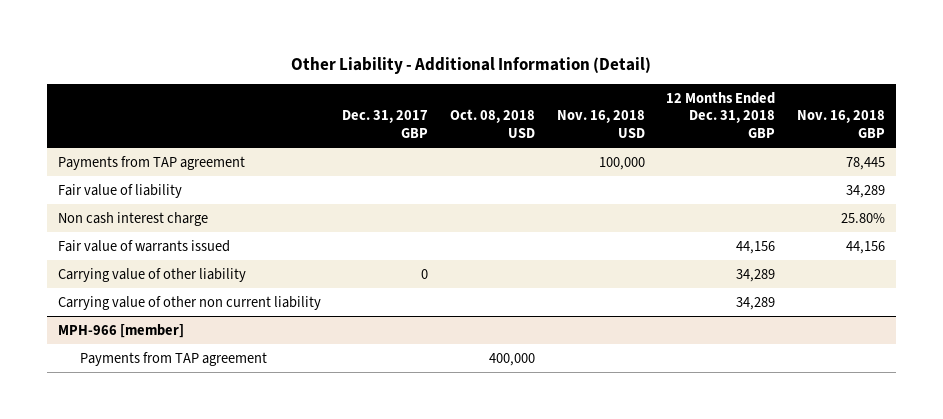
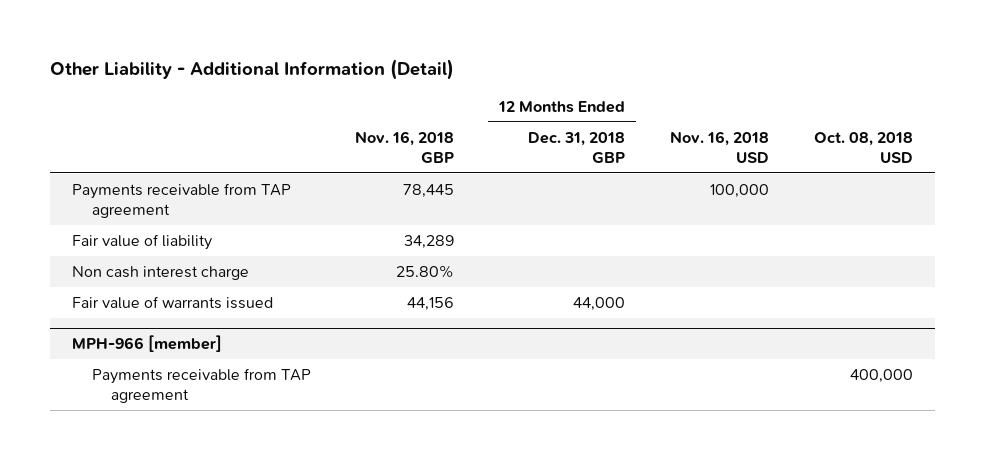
[342,110,429,138] Dec. 31, 2017 GBP -> none
[57,155,245,170] Payments from TAP agreement -> [72,182,292,218] Payments receivable from TAP agreement
[57,267,246,282] Carrying value of other liability -> none
[57,295,321,310] Carrying value of other non current liability -> none
[736,240,776,254] 44,156 -> [573,296,626,311] 44,000
[79,351,267,366] Payments from TAP agreement -> [91,367,311,403] Payments receivable from TAP agreement

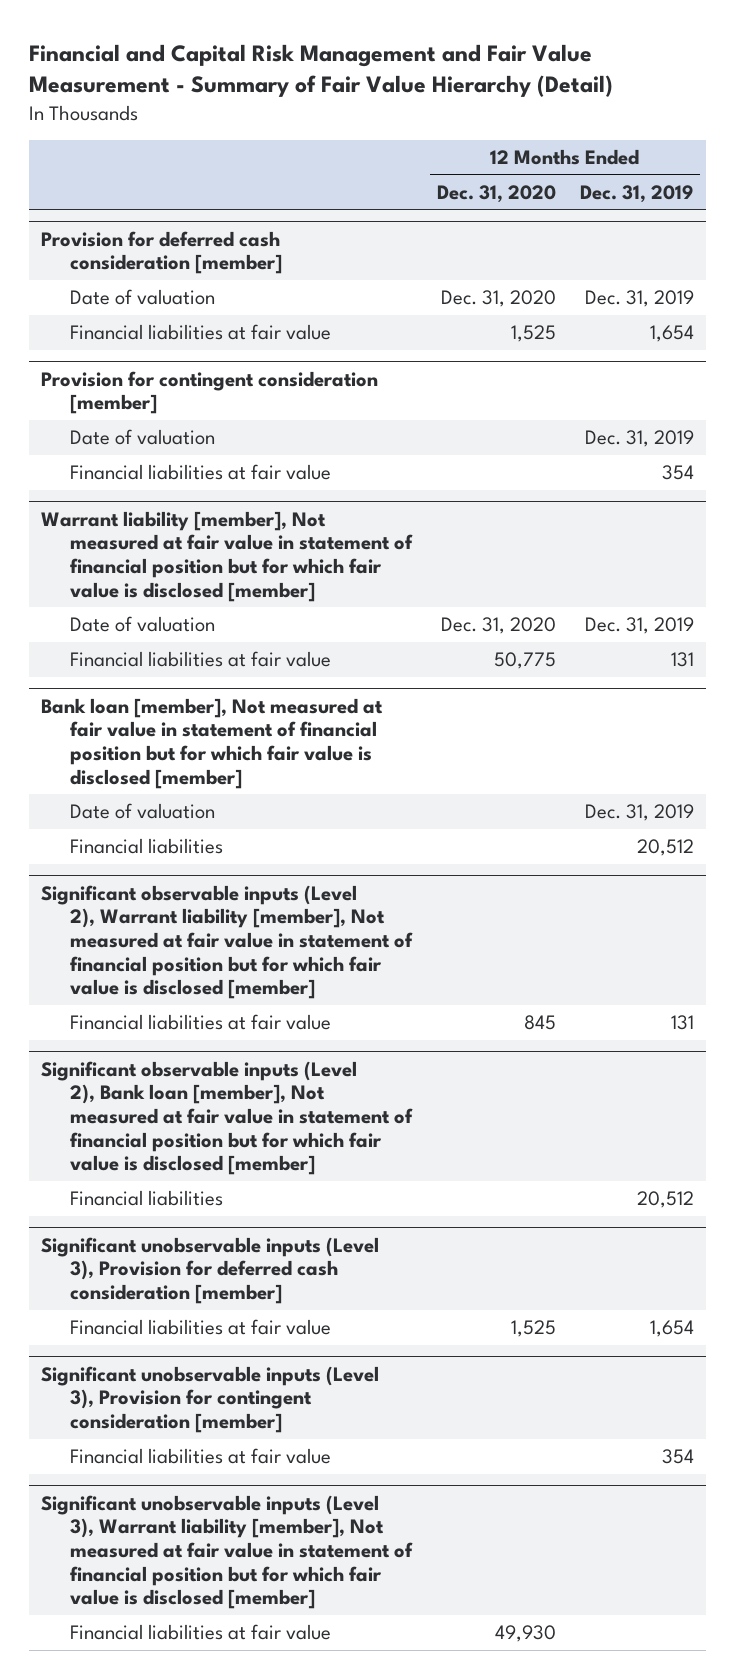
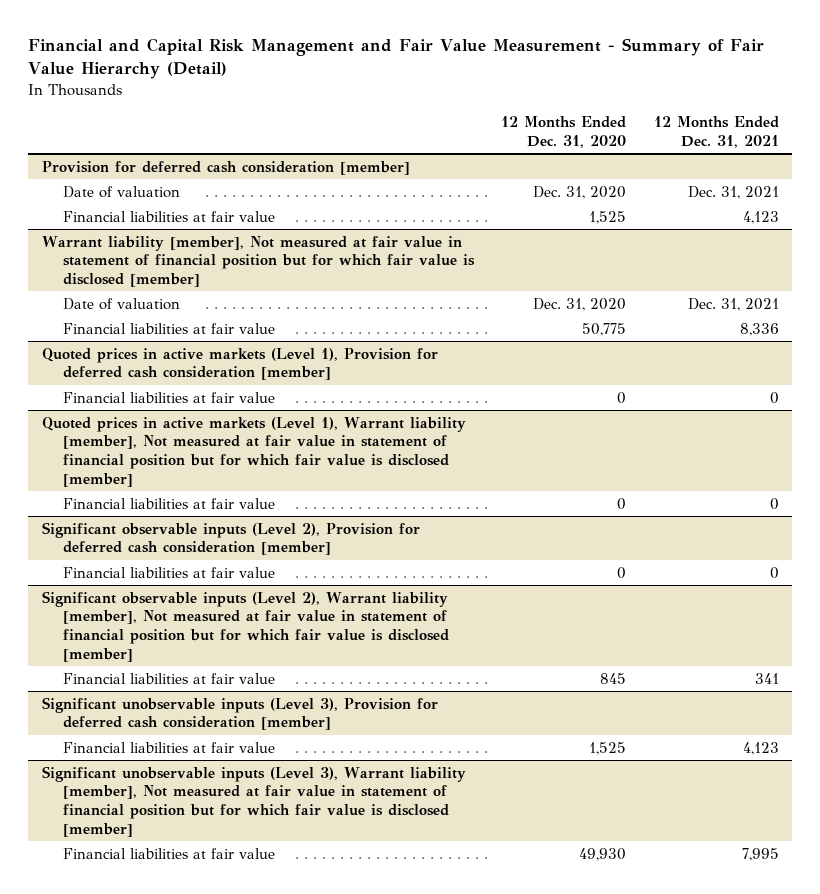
[580,184,695,203] Dec. 31, 2019 -> none
none -> [653,116,779,148] 12 Months Ended Dec. 31, 2021
[41,370,379,415] Provision for contingent consideration [member] -> none
[70,429,216,446] Date of valuation -> none
[70,464,332,481] Financial liabilities at fair value -> none
[70,803,216,820] Date of valuation -> none
[70,838,224,855] Financial liabilities -> none
none -> [41,347,438,381] Quoted prices in active markets (Level 1), Provision for deferred cash consideration [member]
none -> [62,391,275,403] Financial liabilities at fair value
[41,697,384,789] Bank loan [member], Not measured at fair value in statement of financial position but for which fair value is disclosed [member] -> [41,416,466,487] Quoted prices in active markets (Level 1), Warrant liability [member], Not measured at fair value in statement of financial position but for which fair value is disclosed [member]
none -> [62,497,275,509] Financial liabilities at fair value
none -> [41,521,420,556] Significant observable inputs (Level 2), Provision for deferred cash consideration [member]
none -> [62,566,275,578] Financial liabilities at fair value
[41,1060,414,1176] Significant observable inputs (Level 2), Bank loan [member], Not measured at fair value in statement of financial position but for which fair value is disclosed [member] -> none
[70,1190,224,1207] Financial liabilities -> none
[41,1365,380,1433] Significant unobservable inputs (Level 3), Provision for contingent consideration [member] -> none
[70,1448,332,1465] Financial liabilities at fair value -> none

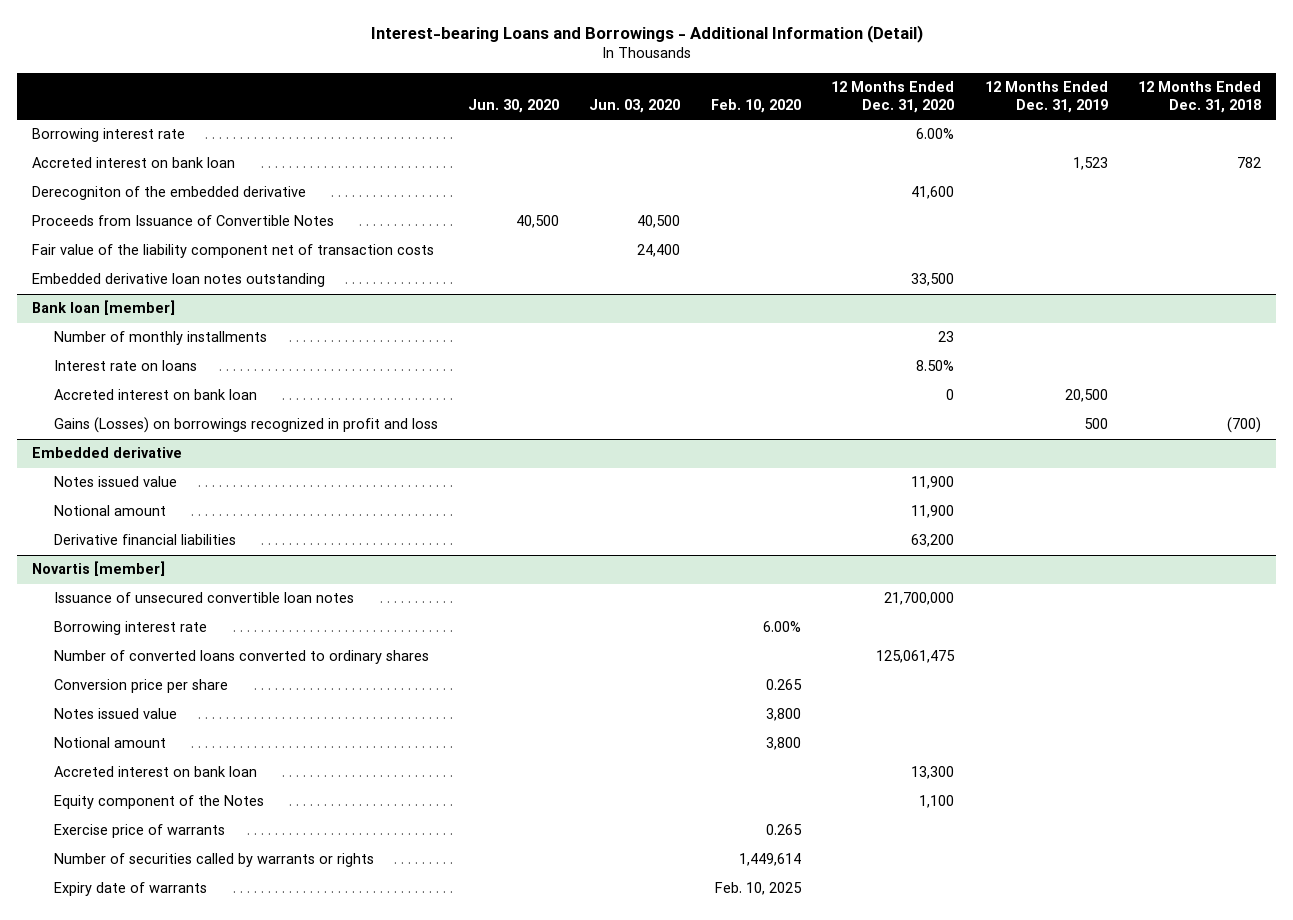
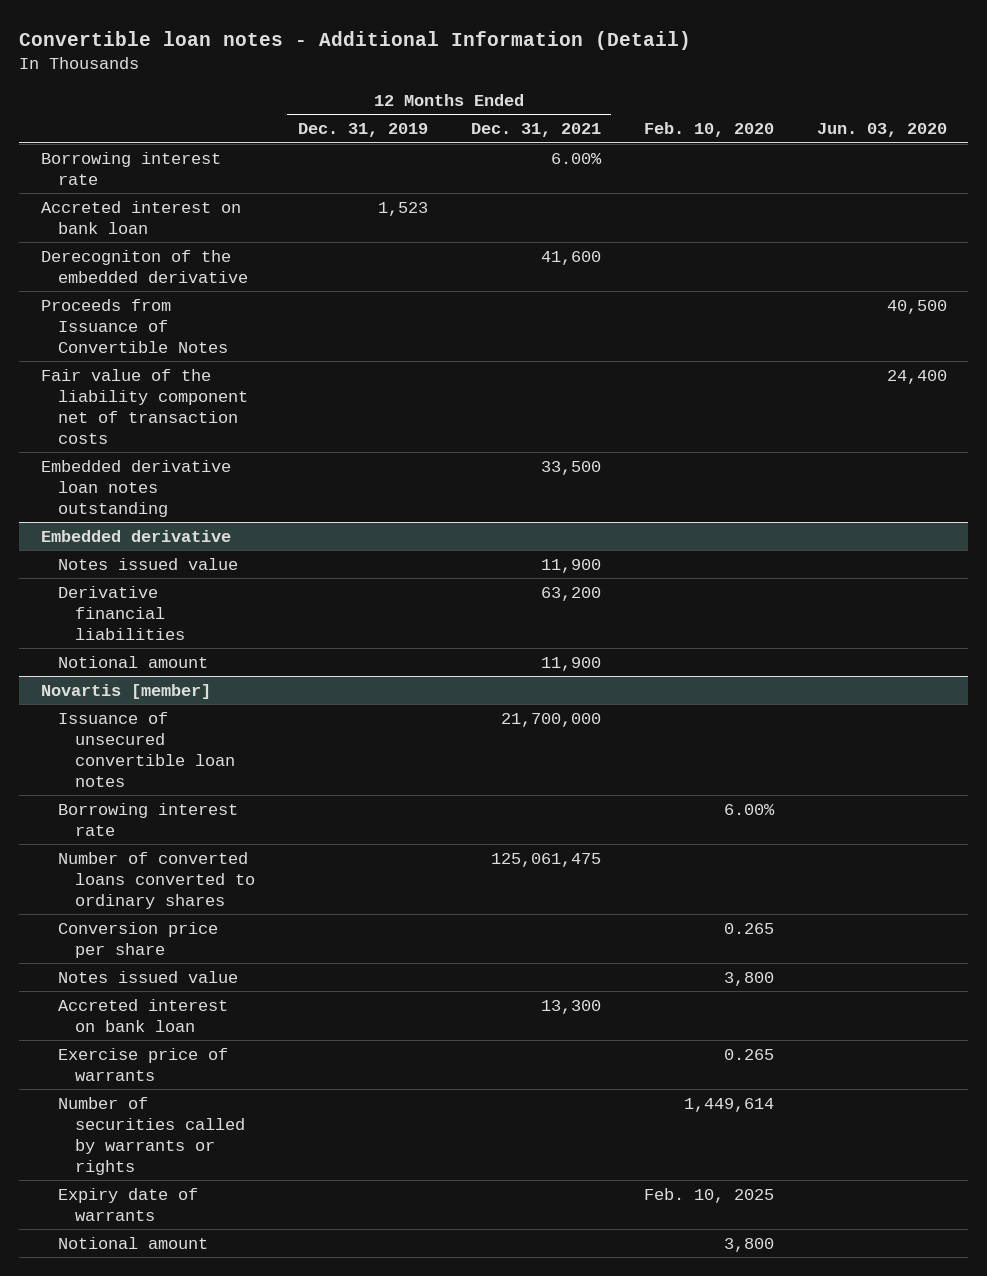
[370,25,923,44] Interest-bearing Loans and Borrowings - Additional Information (Detail) -> [19,31,692,51] Convertible loan notes - Additional Information (Detail)
[467,98,559,113] Jun. 30, 2020 -> none
[831,80,955,113] 12 Months Ended Dec. 31, 2020 -> none
[1138,80,1262,113] 12 Months Ended Dec. 31, 2018 -> none
none -> [470,123,601,138] Dec. 31, 2021
[32,300,176,316] Bank loan [member] -> none
[53,331,267,346] Number of monthly installments -> none
[53,360,197,372] Interest rate on loans -> none
[53,389,257,401] Accreted interest on bank loan -> none
[53,417,438,434] Gains (Losses) on borrowings recognized in profit and loss -> none
[53,505,166,517] Notional amount -> [57,655,208,668] Notional amount
[53,795,264,810] Equity component of the Notes -> none
[53,737,166,749] Notional amount -> [57,1236,208,1249] Notional amount

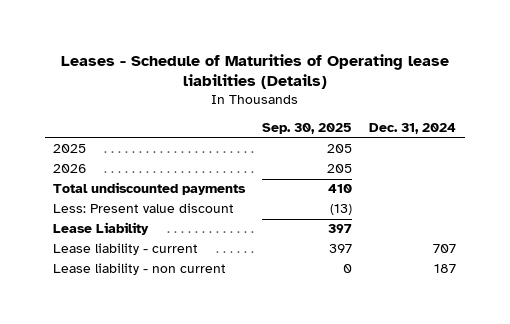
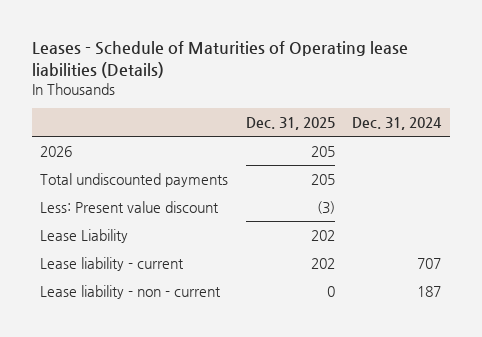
[262,123,353,135] Sep. 30, 2025 -> none
none -> [245,117,335,131] Dec. 31, 2025
[53,144,87,154] 2025 -> none
[53,263,227,276] Lease liability - non current -> [40,285,222,300] Lease liability - non - current

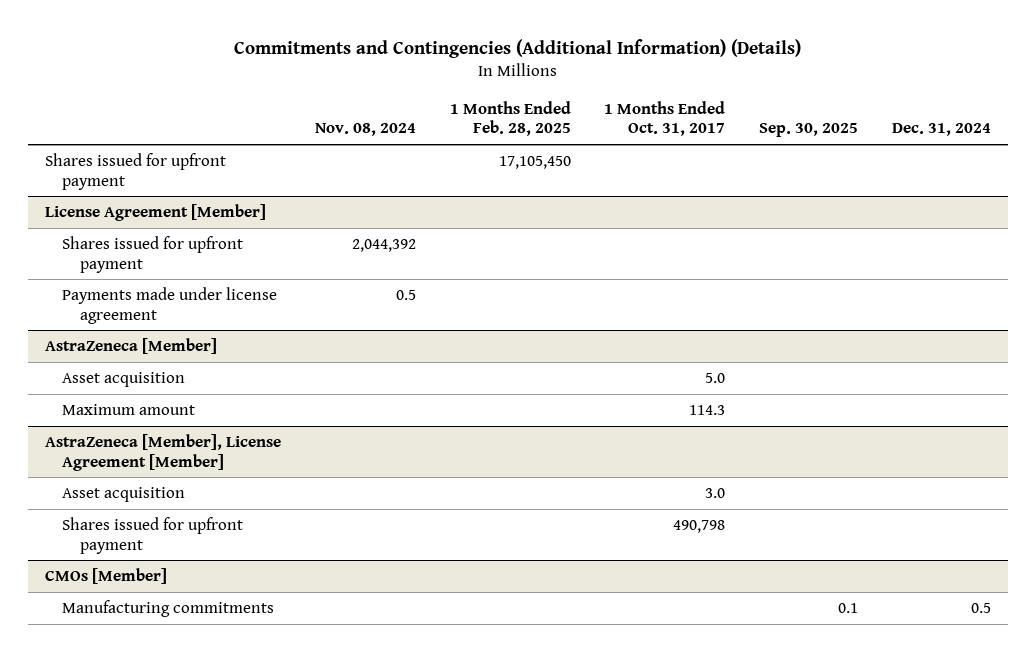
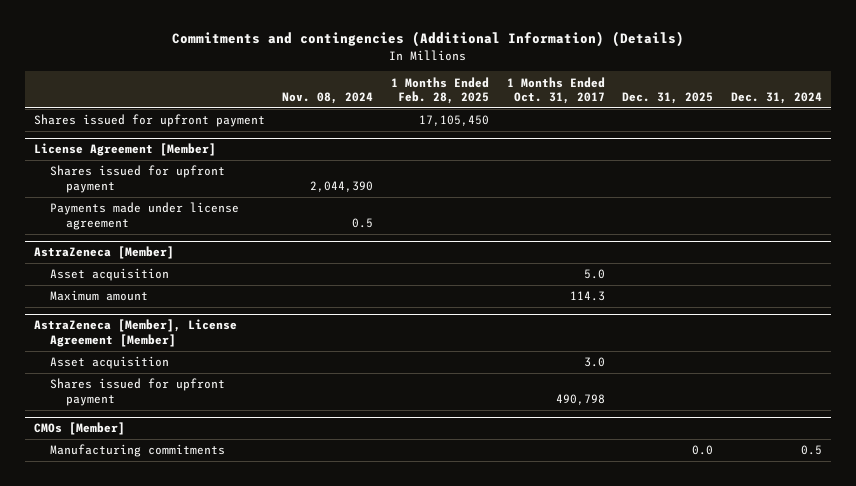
[234,39,802,59] Commitments and Contingencies (Additional Information) (Details) -> [171,31,684,48] Commitments and contingencies (Additional Information) (Details)
[759,123,859,138] Sep. 30, 2025 -> none
none -> [622,92,714,105] Dec. 31, 2025
[351,238,416,252] 2,044,392 -> [310,180,374,192] 2,044,390

